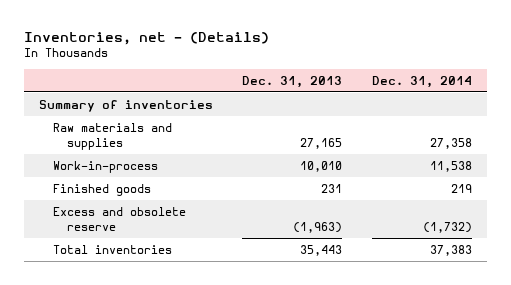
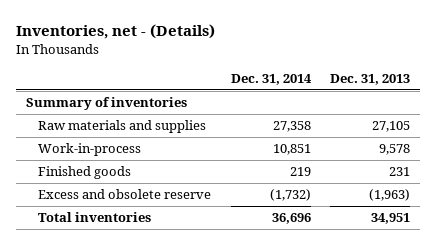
[300,137,343,149] 27,165 -> [372,121,411,133] 27,105
[300,161,343,173] 10,010 -> [379,144,411,156] 9,578
[430,161,473,173] 11,538 -> [272,144,311,156] 10,851
[300,245,343,257] 35,443 -> [371,213,411,225] 34,951
[430,245,473,257] 37,383 -> [271,213,311,225] 36,696

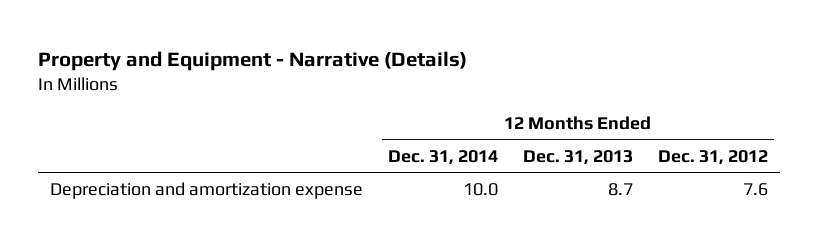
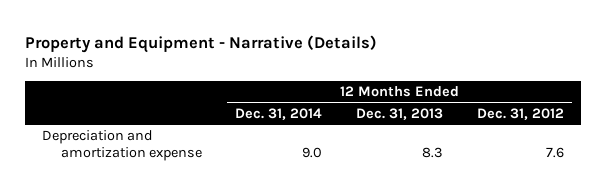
[463,183,499,197] 10.0 -> [302,146,323,158] 9.0
[608,183,634,197] 8.7 -> [422,146,444,158] 8.3

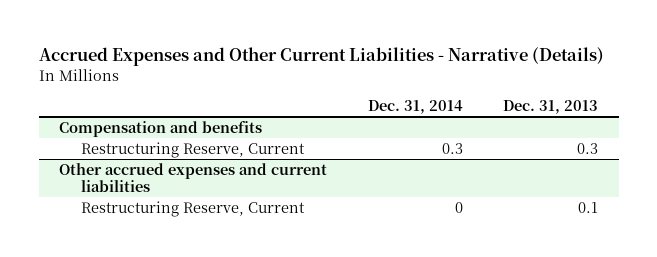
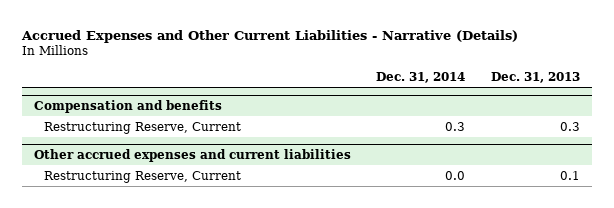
[454,201,463,213] 0 -> [445,170,466,180] 0.0

